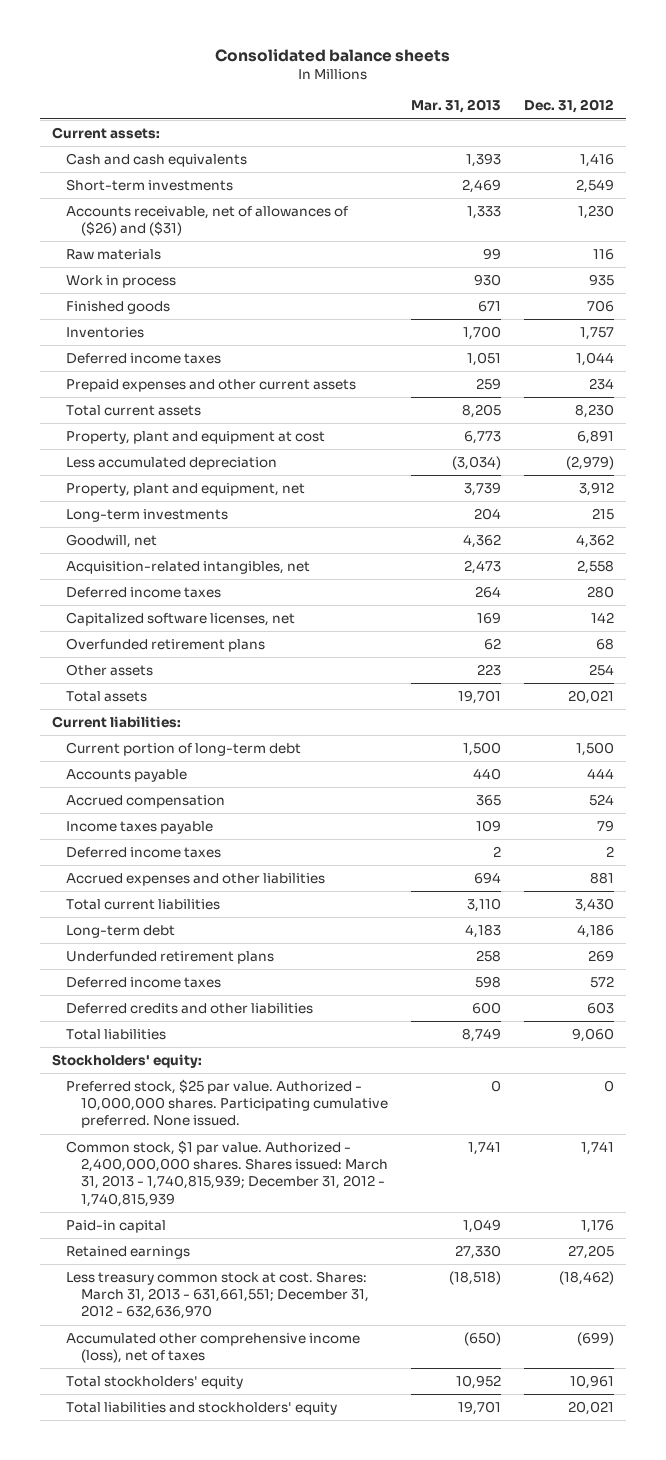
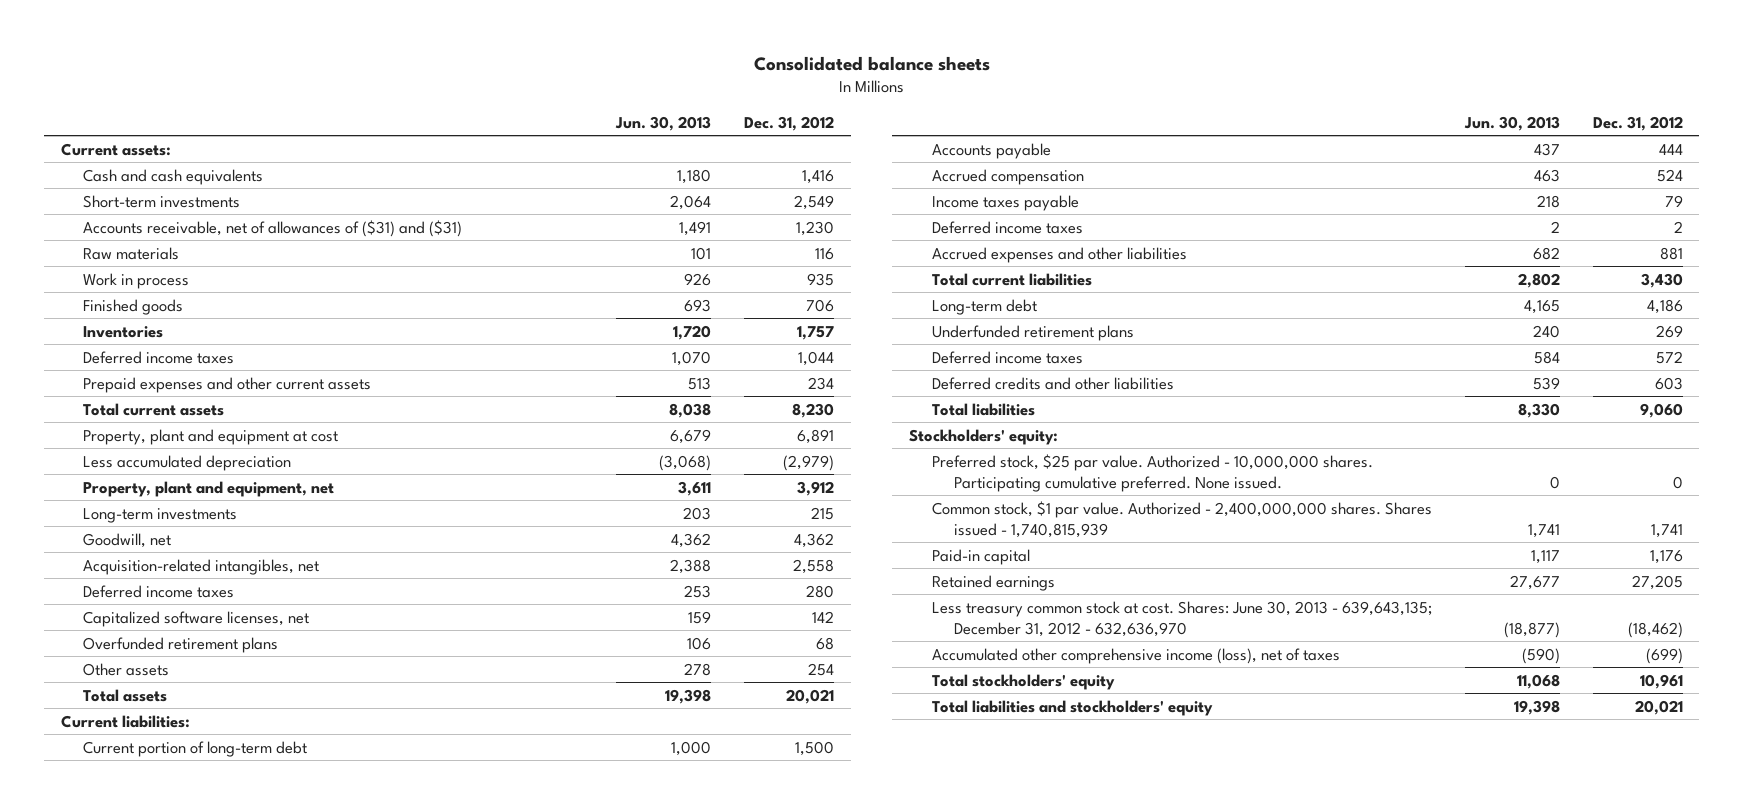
[410,99,501,114] Mar. 31, 2013 -> none
none -> [615,115,712,131] Jun. 30, 2013
[66,205,349,237] Accounts receivable, net of allowances of ($26) and ($31) -> [83,219,463,237] Accounts receivable, net of allowances of ($31) and ($31)
[66,1139,388,1207] Common stock, $1 par value. Authorized - 2,400,000,000 shares. Shares issued: March 31, 2013 - 1,740,815,939; December 31, 2012 - 1,740,815,939 -> [931,500,1432,538] Common stock, $1 par value. Authorized - 2,400,000,000 shares. Shares issued - 1,740,815,939
[66,1270,369,1320] Less treasury common stock at cost. Shares: March 31, 2013 - 631,661,551; December 31, 2012 - 632,636,970 -> [931,600,1432,637] Less treasury common stock at cost. Shares: June 30, 2013 - 639,643,135; December 31, 2012 - 632,636,970

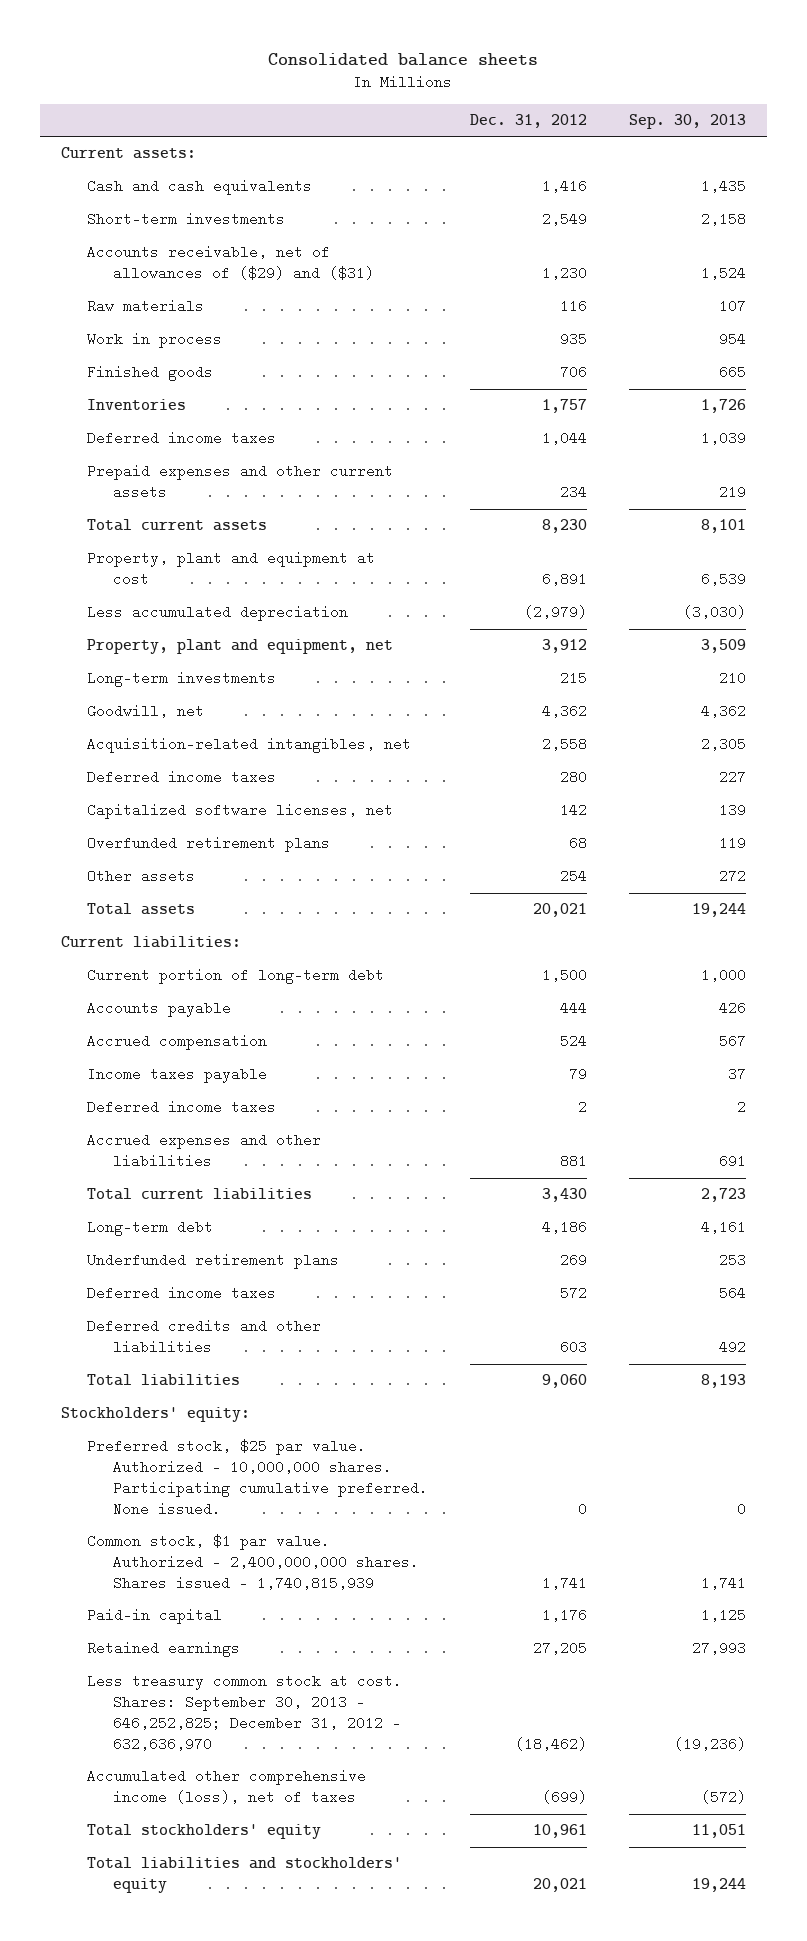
[615,115,712,131] Jun. 30, 2013 -> none
none -> [628,113,746,129] Sep. 30, 2013
[83,219,463,237] Accounts receivable, net of allowances of ($31) and ($31) -> [86,245,374,281] Accounts receivable, net of allowances of ($29) and ($31)
[931,600,1432,637] Less treasury common stock at cost. Shares: June 30, 2013 - 639,643,135; December 31, 2012 - 632,636,970 -> [86,1674,402,1752] Less treasury common stock at cost. Shares: September 30, 2013 - 646,252,825; December 31, 2012 - 632,636,970

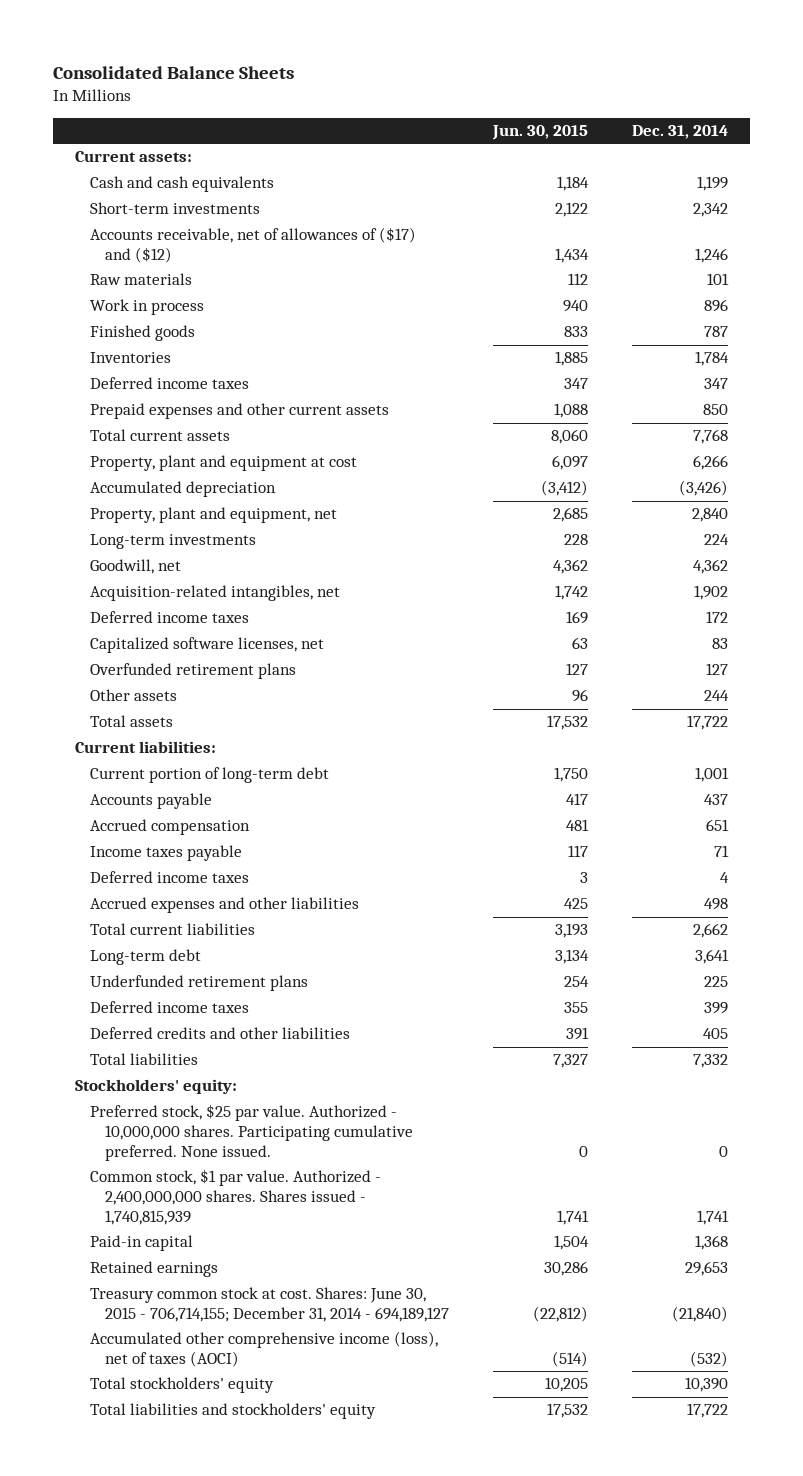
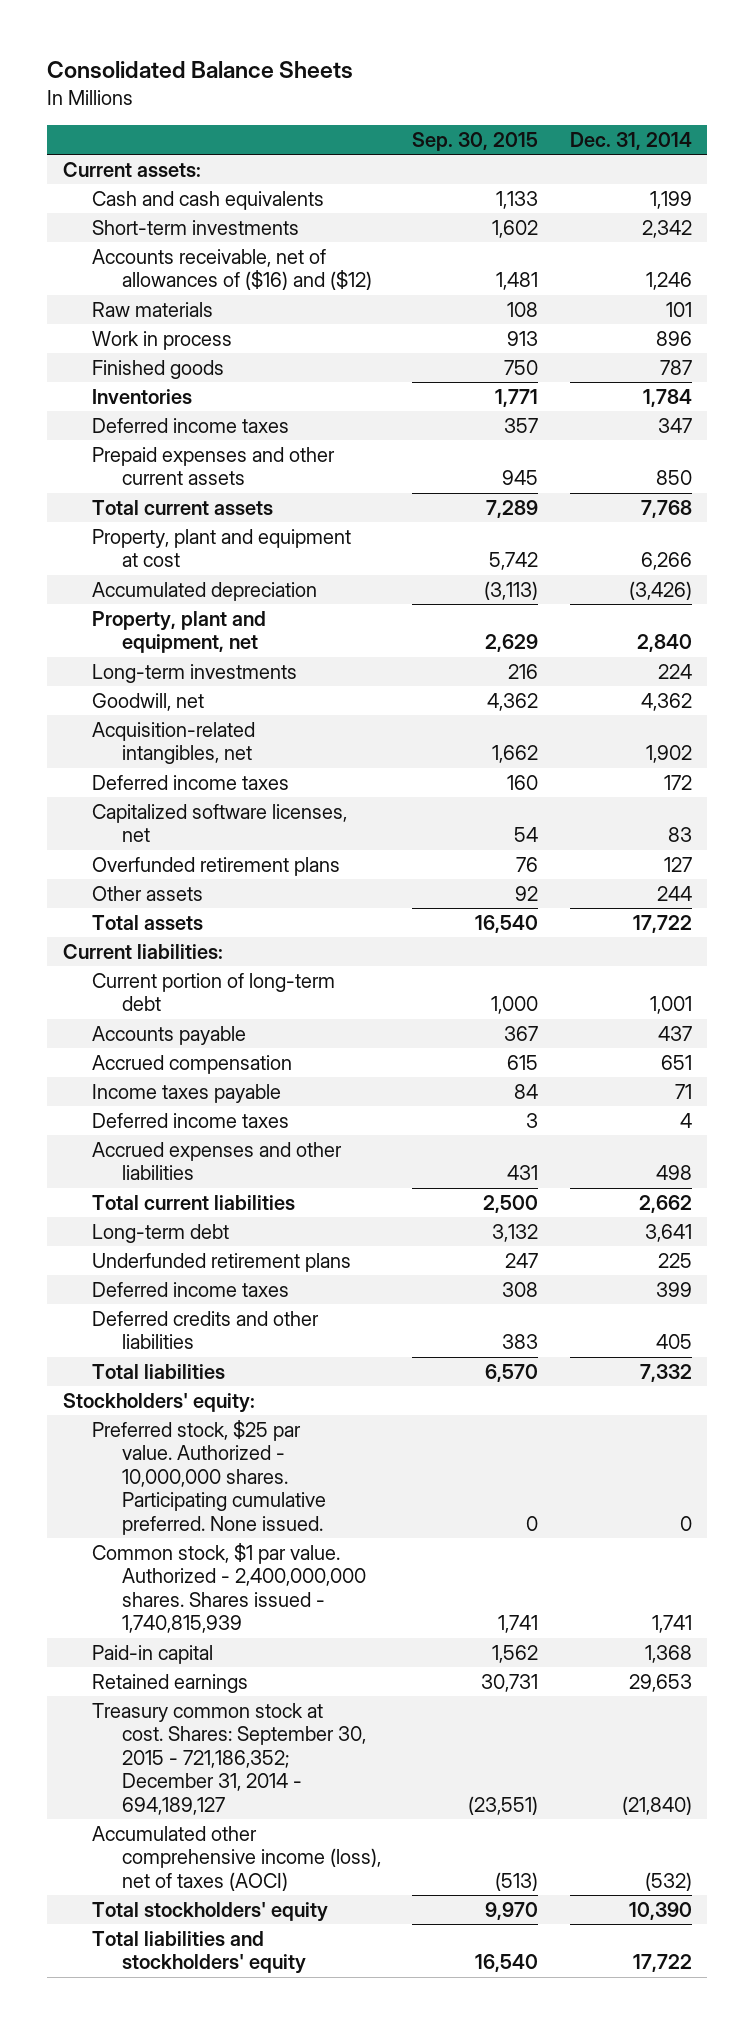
[491,125,588,141] Jun. 30, 2015 -> none
none -> [412,132,539,152] Sep. 30, 2015
[89,227,416,264] Accounts receivable, net of allowances of ($17) and ($12) -> [92,248,372,291] Accounts receivable, net of allowances of ($16) and ($12)
[89,1287,449,1323] Treasury common stock at cost. Shares: June 30, 2015 - 706,714,155; December 31, 2014 - 694,189,127 -> [92,1702,366,1815] Treasury common stock at cost. Shares: September 30, 2015 - 721,186,352; December 31, 2014 - 694,189,127

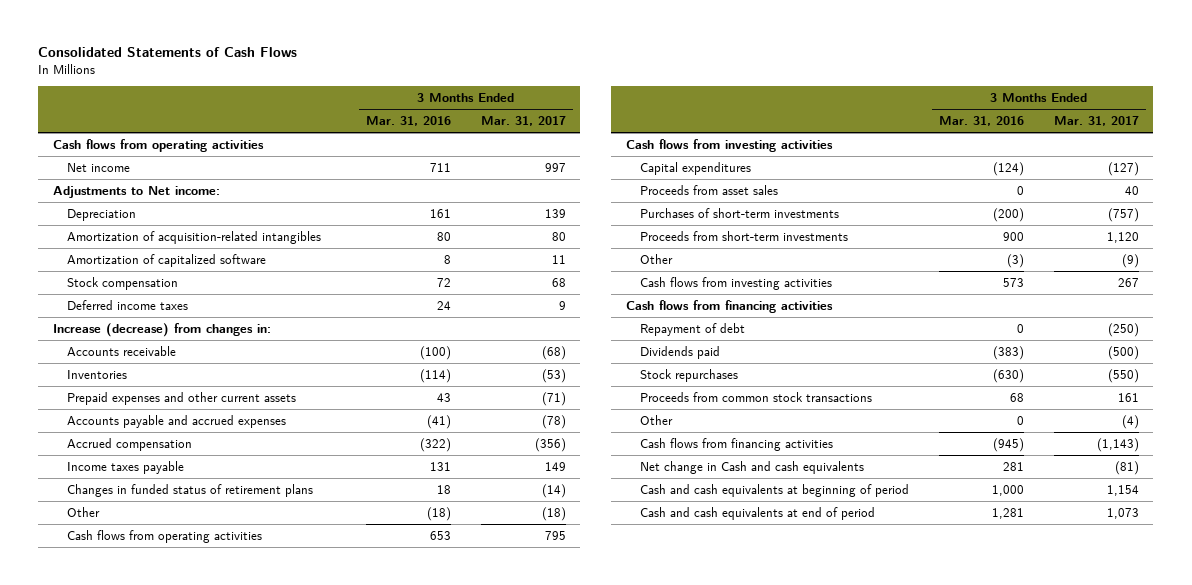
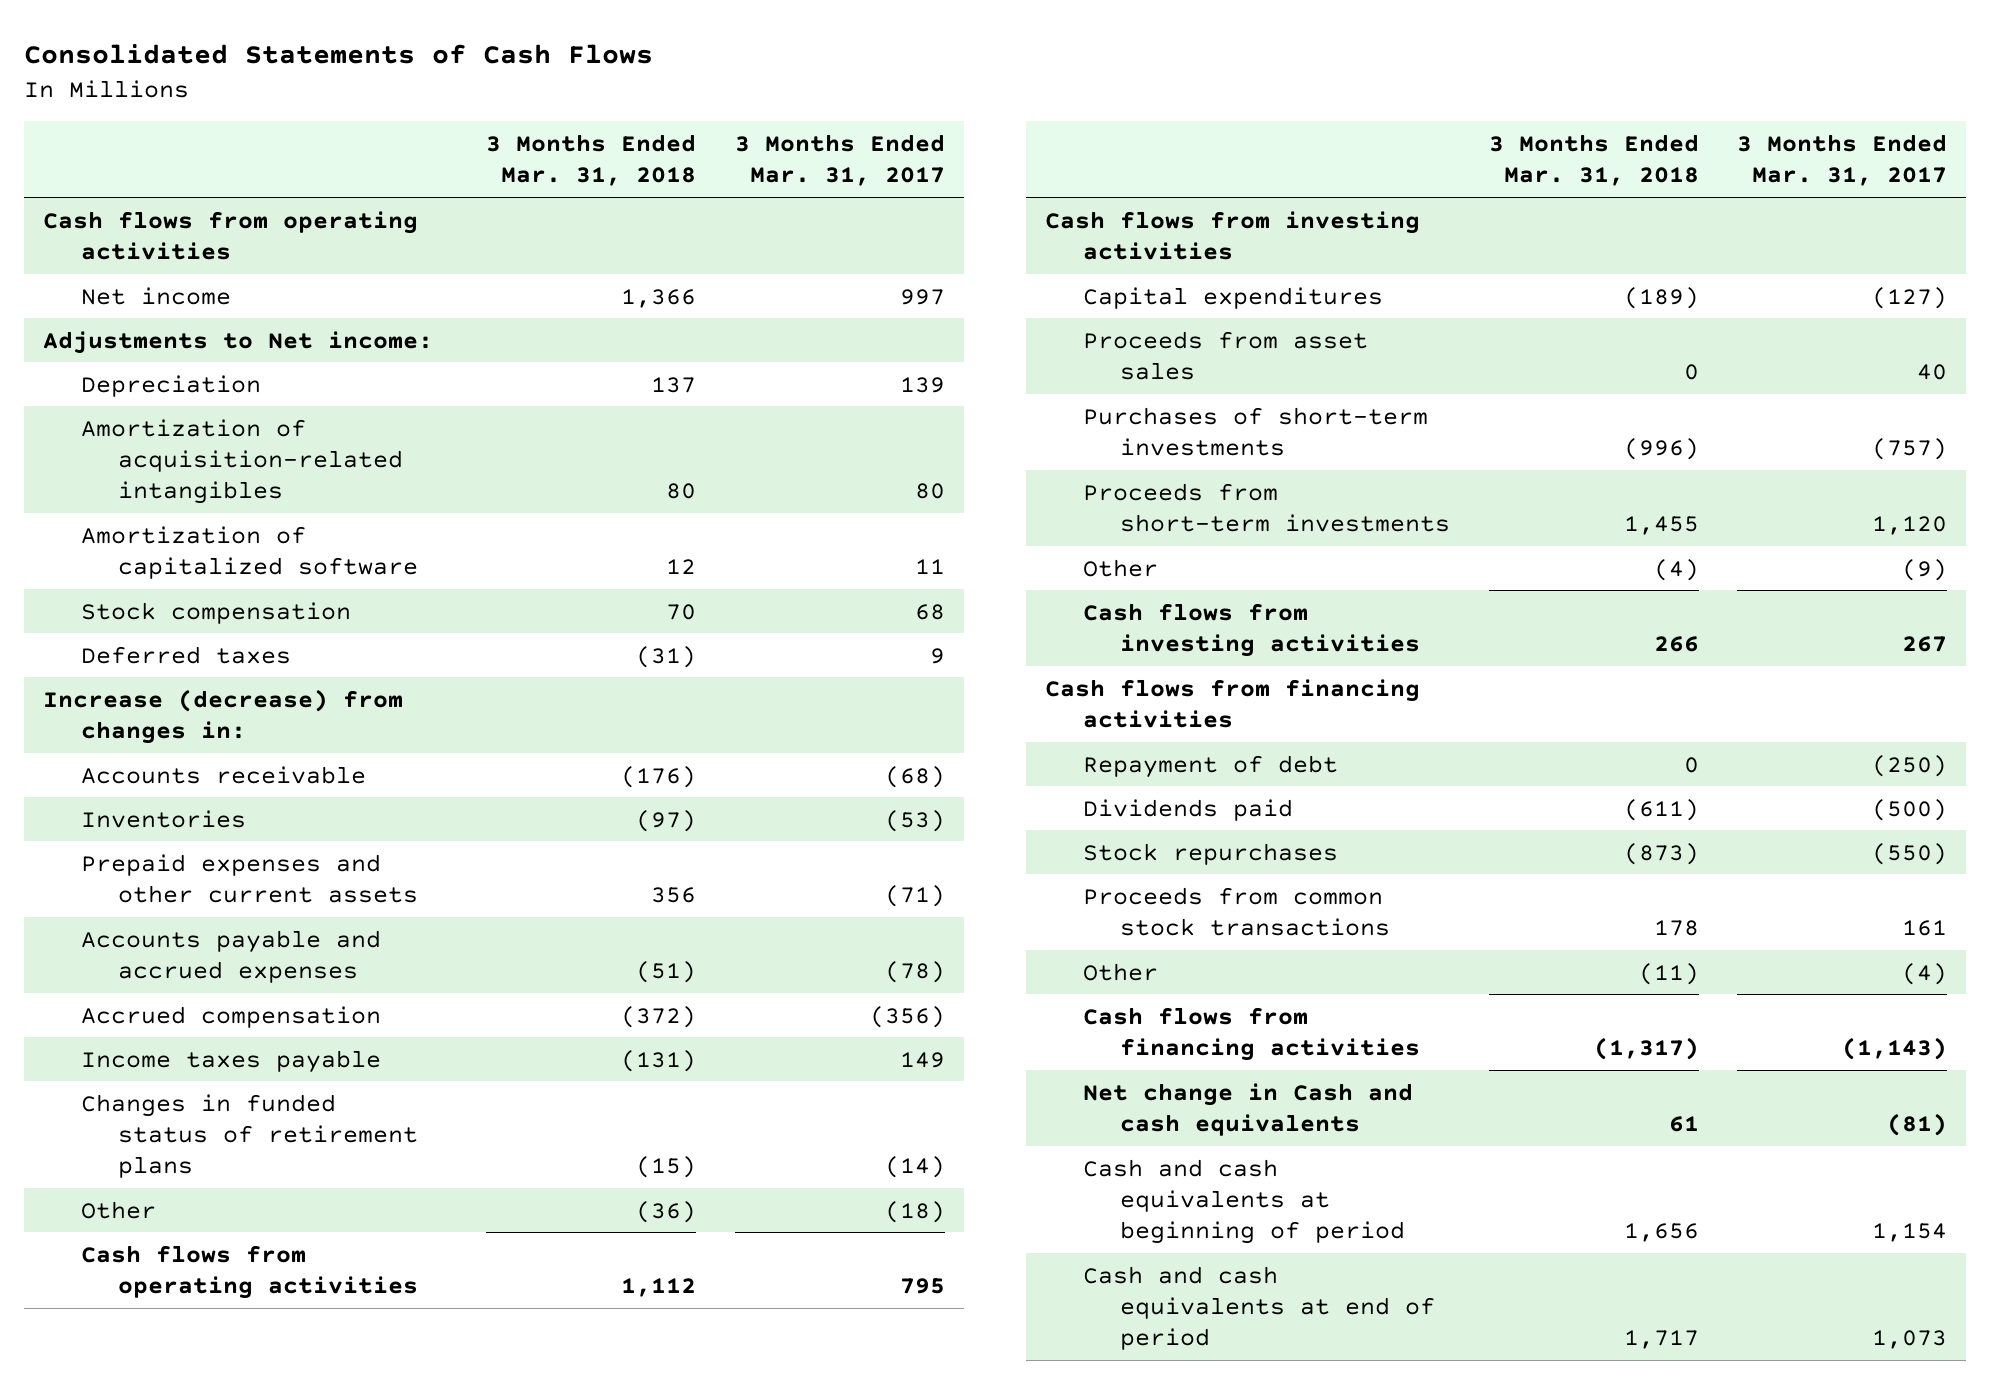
[366,115,452,126] Mar. 31, 2016 -> none
none -> [486,134,697,187] 3 Months Ended Mar. 31, 2018
[67,299,189,310] Deferred income taxes -> [80,645,291,664] Deferred taxes

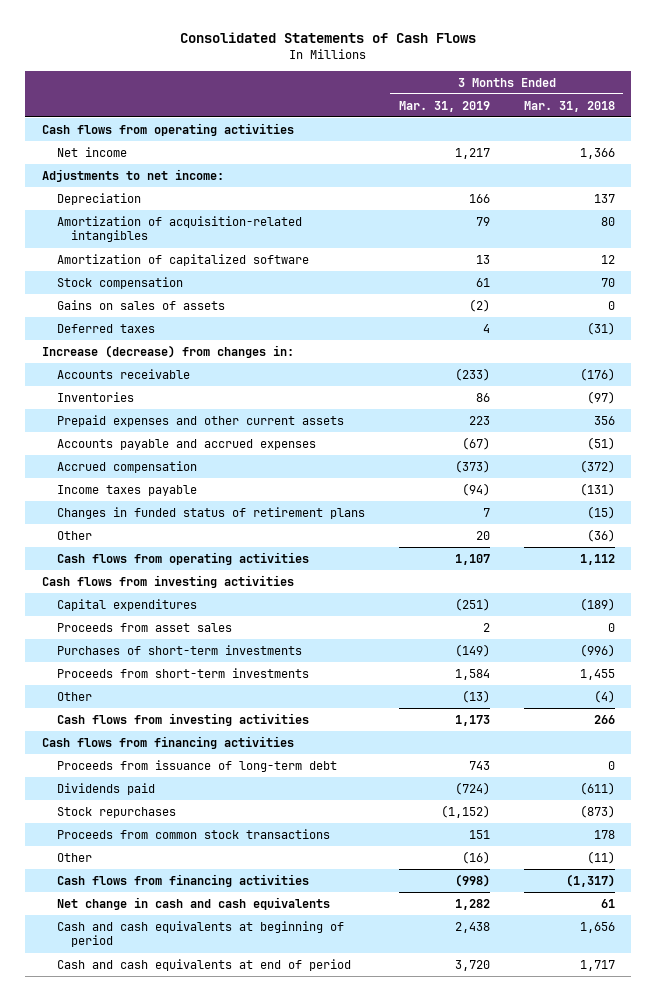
[734,134,945,187] 3 Months Ended Mar. 31, 2017 -> none
none -> [398,100,490,112] Mar. 31, 2019
[43,330,434,354] Adjustments to Net income: -> [42,168,225,182] Adjustments to net income:
none -> [56,299,225,310] Gains on sales of assets
[1082,754,1338,778] Repayment of debt -> none
none -> [56,759,337,772] Proceeds from issuance of long-term debt
[1082,1082,1413,1136] Net change in Cash and cash equivalents -> [56,896,330,910] Net change in cash and cash equivalents

